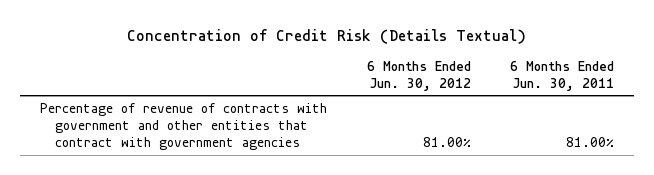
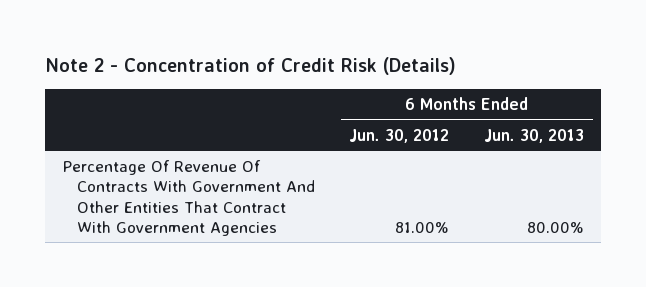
[127,28,527,44] Concentration of Credit Risk (Details Textual) -> [44,56,456,75] Note 2 - Concentration of Credit Risk (Details)
[510,60,615,91] 6 Months Ended Jun. 30, 2011 -> none
none -> [483,128,584,143] Jun. 30, 2013
[39,102,327,151] Percentage of revenue of contracts with government and other entities that contract with government agencies -> [62,160,315,236] Percentage Of Revenue Of Contracts With Government And Other Entities That Contract With Government Agencies

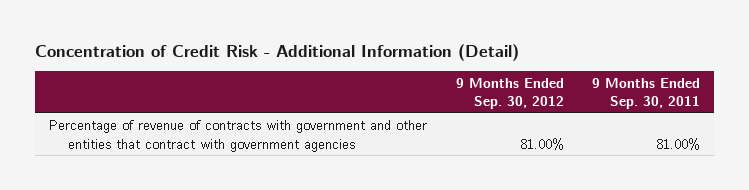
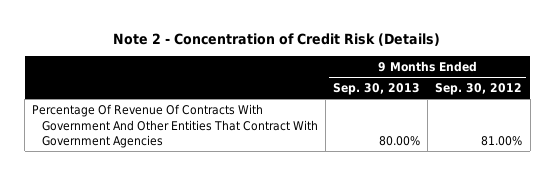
[35,44,520,62] Concentration of Credit Risk - Additional Information (Detail) -> [113,32,441,46] Note 2 - Concentration of Credit Risk (Details)
[592,77,701,110] 9 Months Ended Sep. 30, 2011 -> none
none -> [333,83,421,96] Sep. 30, 2013
[49,120,428,152] Percentage of revenue of contracts with government and other entities that contract with government agencies -> [32,104,318,149] Percentage Of Revenue Of Contracts With Government And Other Entities That Contract With Government Agencies

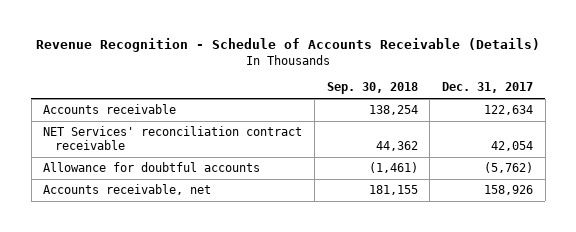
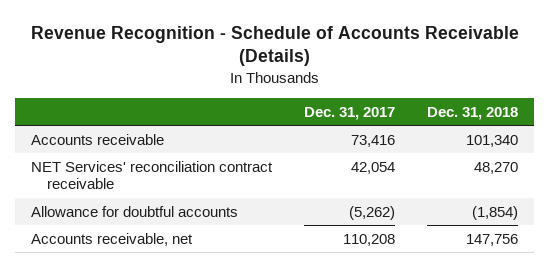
[326,82,418,95] Sep. 30, 2018 -> none
none -> [427,106,519,120] Dec. 31, 2018
[483,105,533,116] 122,634 -> [351,134,396,147] 73,416
[483,162,533,174] (5,762) -> [349,205,396,220] (5,262)
[483,185,533,196] 158,926 -> [343,233,396,246] 110,208

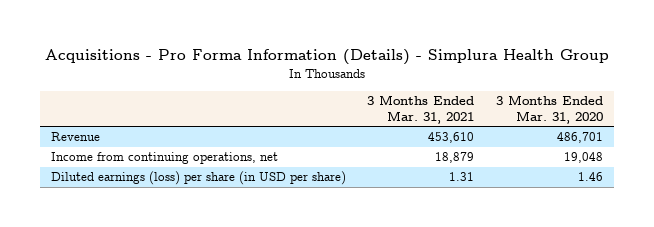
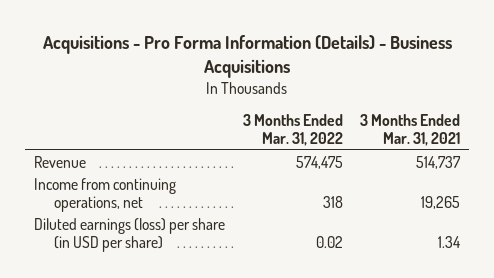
[44,49,609,66] Acquisitions - Pro Forma Information (Details) - Simplura Health Group -> [43,35,453,79] Acquisitions - Pro Forma Information (Details) - Business Acquisitions
[496,95,604,125] 3 Months Ended Mar. 31, 2020 -> none
none -> [242,114,343,147] 3 Months Ended Mar. 31, 2022
[428,132,475,144] 453,610 -> [416,155,462,169] 514,737
[435,152,475,164] 18,879 -> [421,195,461,209] 19,265
[449,172,475,182] 1.31 -> [438,235,462,248] 1.34

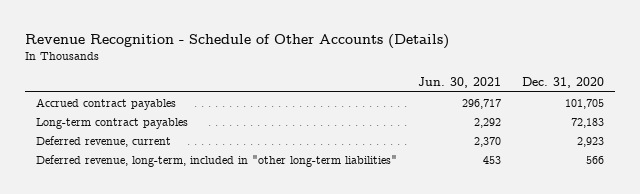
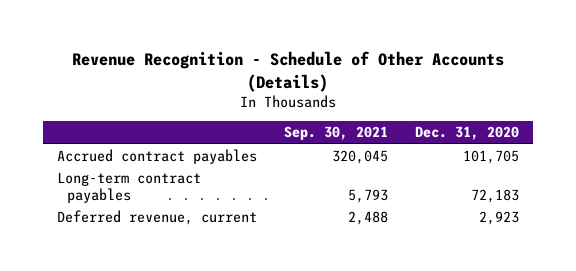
[417,77,501,89] Jun. 30, 2021 -> none
none -> [283,126,388,141] Sep. 30, 2021
[35,154,397,167] Deferred revenue, long-term, included in "other long-term liabilities" -> none

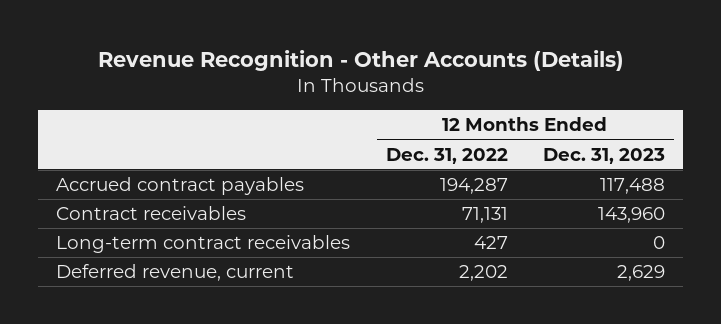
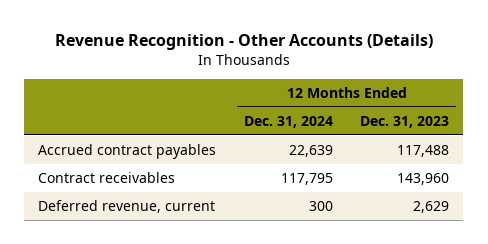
[385,147,508,164] Dec. 31, 2022 -> none
none -> [243,115,333,128] Dec. 31, 2024
[56,235,351,254] Long-term contract receivables -> none

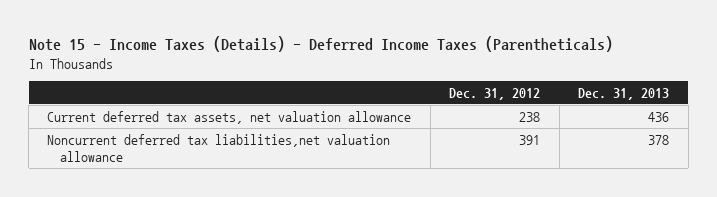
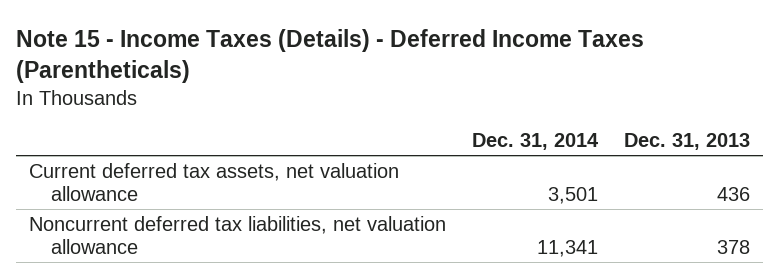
[449,87,541,100] Dec. 31, 2012 -> none
none -> [472,133,600,151] Dec. 31, 2014
[47,133,391,162] Noncurrent deferred tax liabilities,net valuation allowance -> [29,215,447,255] Noncurrent deferred tax liabilities, net valuation allowance

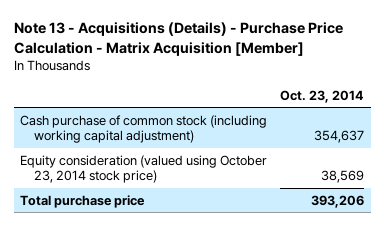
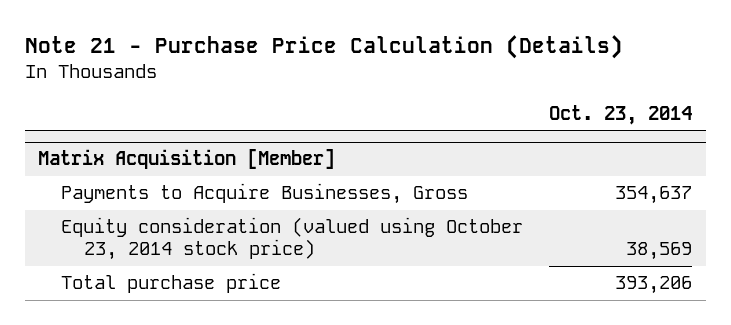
[13,22,343,57] Note 13 - Acquisitions (Details) - Purchase Price Calculation - Matrix Acquisition [Member] -> [25,35,624,60] Note 21 - Purchase Price Calculation (Details)
none -> [38,149,336,170] Matrix Acquisition [Member]
[20,114,268,144] Cash purchase of common stock (including working capital adjustment) -> [60,183,468,205] Payments to Acquire Businesses, Gross

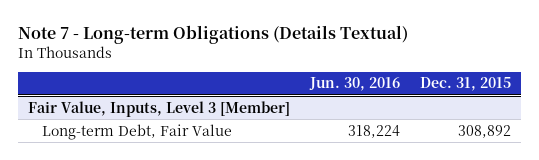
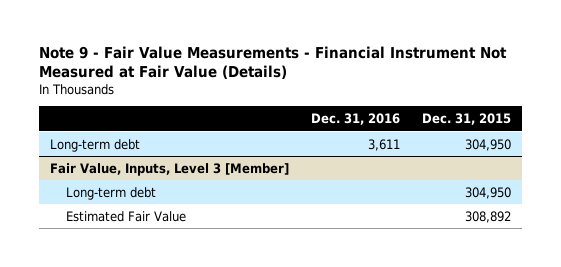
[17,25,408,45] Note 7 - Long-term Obligations (Details Textual) -> [38,46,507,80] Note 9 - Fair Value Measurements - Financial Instrument Not Measured at Fair Value (Details)
[308,77,400,92] Jun. 30, 2016 -> none
none -> [310,113,400,126] Dec. 31, 2016
none -> [49,138,140,152] Long-term debt
none -> [65,186,156,200] Long-term debt
[41,123,232,140] Long-term Debt, Fair Value -> [65,210,186,222] Estimated Fair Value

